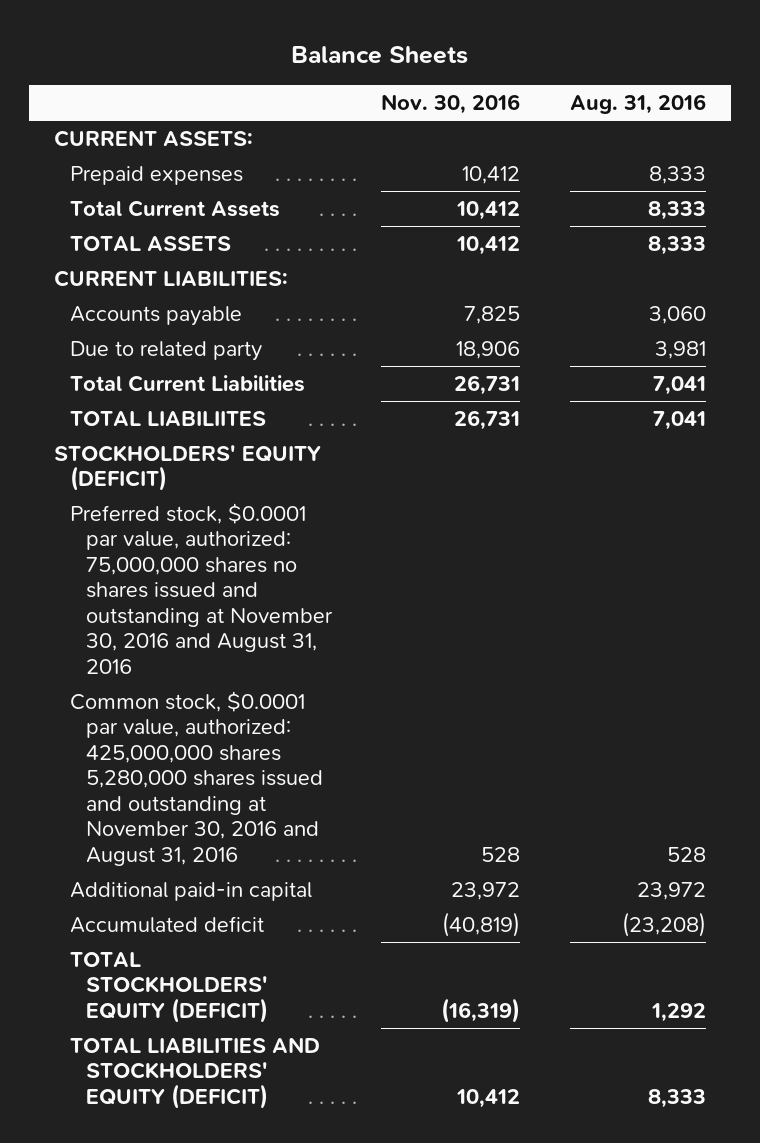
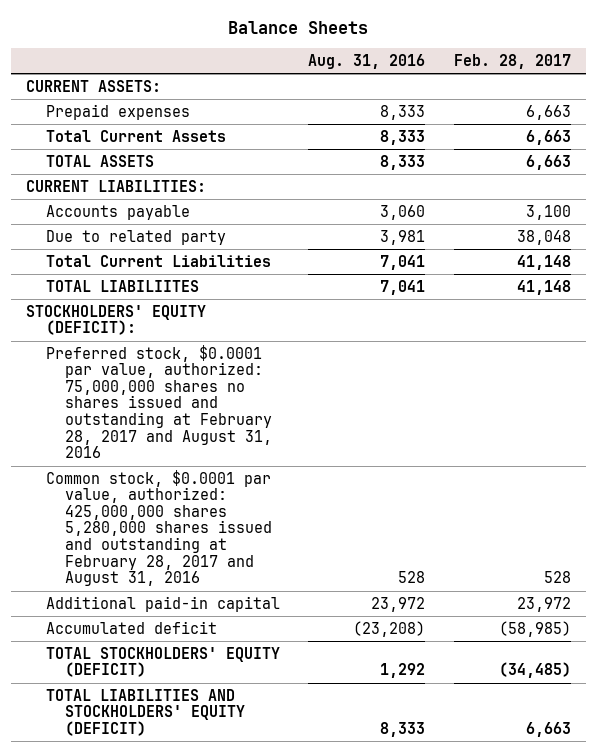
[381,94,521,115] Nov. 30, 2016 -> none
none -> [454,53,572,69] Feb. 28, 2017
[54,444,322,492] STOCKHOLDERS' EQUITY (DEFICIT) -> [25,304,206,336] STOCKHOLDERS' EQUITY (DEFICIT):
[69,502,333,674] Preferred stock, $0.0001 par value, authorized: 75,000,000 shares no shares issued and outstanding at November 30, 2016 and August 31, 2016 -> [45,344,273,459] Preferred stock, $0.0001 par value, authorized: 75,000,000 shares no shares issued and outstanding at February 28, 2017 and August 31, 2016
[69,690,323,866] Common stock, $0.0001 par value, authorized: 425,000,000 shares 5,280,000 shares issued and outstanding at November 30, 2016 and August 31, 2016 -> [45,469,273,587] Common stock, $0.0001 par value, authorized: 425,000,000 shares 5,280,000 shares issued and outstanding at February 28, 2017 and August 31, 2016

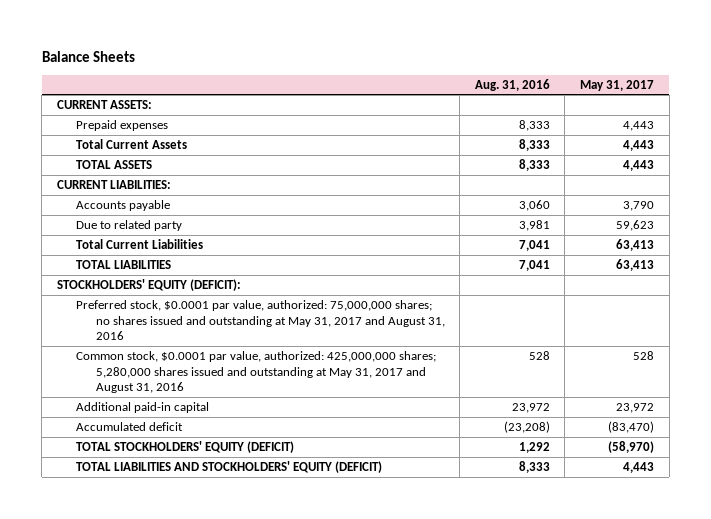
[454,53,572,69] Feb. 28, 2017 -> none
none -> [580,79,655,91] May 31, 2017
[45,279,199,292] TOTAL LIABILIITES -> [76,260,172,270] TOTAL LIABILITIES
[45,344,273,459] Preferred stock, $0.0001 par value, authorized: 75,000,000 shares no shares issued and outstanding at February 28, 2017 and August 31, 2016 -> [76,300,445,341] Preferred stock, $0.0001 par value, authorized: 75,000,000 shares; no shares issued and outstanding at May 31, 2017 and August 31, 2016
[45,469,273,587] Common stock, $0.0001 par value, authorized: 425,000,000 shares 5,280,000 shares issued and outstanding at February 28, 2017 and August 31, 2016 -> [76,351,437,394] Common stock, $0.0001 par value, authorized: 425,000,000 shares; 5,280,000 shares issued and outstanding at May 31, 2017 and August 31, 2016

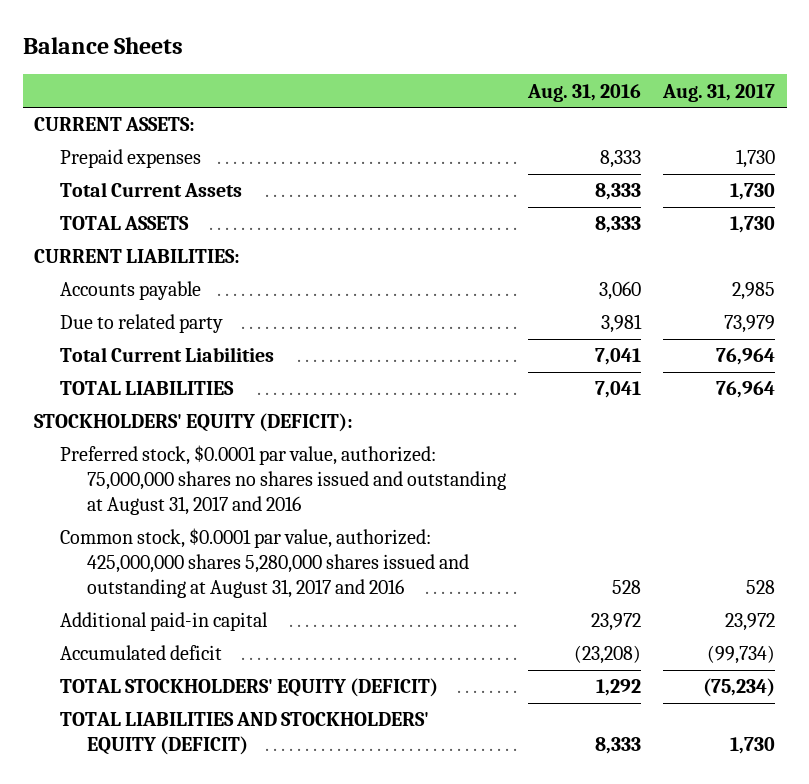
[580,79,655,91] May 31, 2017 -> none
none -> [662,83,776,102] Aug. 31, 2017
[76,300,445,341] Preferred stock, $0.0001 par value, authorized: 75,000,000 shares; no shares issued and outstanding at May 31, 2017 and August 31, 2016 -> [60,445,506,516] Preferred stock, $0.0001 par value, authorized: 75,000,000 shares no shares issued and outstanding at August 31, 2017 and 2016
[76,351,437,394] Common stock, $0.0001 par value, authorized: 425,000,000 shares; 5,280,000 shares issued and outstanding at May 31, 2017 and August 31, 2016 -> [60,528,469,599] Common stock, $0.0001 par value, authorized: 425,000,000 shares 5,280,000 shares issued and outstanding at August 31, 2017 and 2016

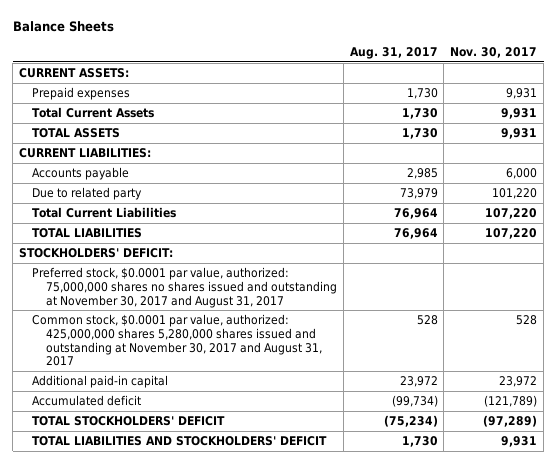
[527,83,642,102] Aug. 31, 2016 -> none
none -> [450,47,538,59] Nov. 30, 2017
[33,413,353,433] STOCKHOLDERS' EQUITY (DEFICIT): -> [19,247,174,258] STOCKHOLDERS' DEFICIT:
[60,445,506,516] Preferred stock, $0.0001 par value, authorized: 75,000,000 shares no shares issued and outstanding at August 31, 2017 and 2016 -> [32,266,337,308] Preferred stock, $0.0001 par value, authorized: 75,000,000 shares no shares issued and outstanding at November 30, 2017 and August 31, 2017
[60,528,469,599] Common stock, $0.0001 par value, authorized: 425,000,000 shares 5,280,000 shares issued and outstanding at August 31, 2017 and 2016 -> [32,313,322,367] Common stock, $0.0001 par value, authorized: 425,000,000 shares 5,280,000 shares issued and outstanding at November 30, 2017 and August 31, 2017
[60,678,439,698] TOTAL STOCKHOLDERS' EQUITY (DEFICIT) -> [32,415,226,426] TOTAL STOCKHOLDERS' DEFICIT
[60,712,430,756] TOTAL LIABILITIES AND STOCKHOLDERS' EQUITY (DEFICIT) -> [32,435,328,446] TOTAL LIABILITIES AND STOCKHOLDERS' DEFICIT

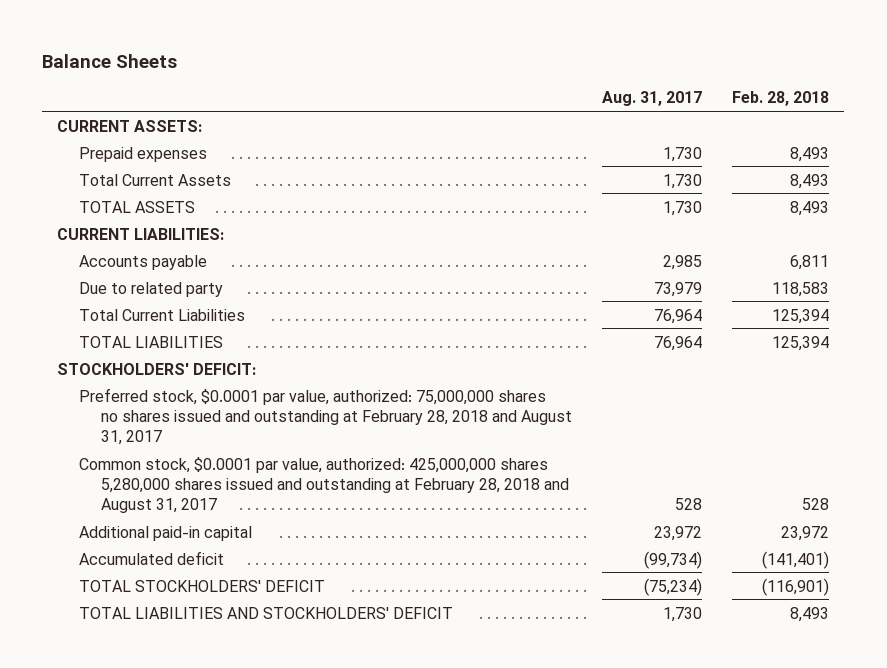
[450,47,538,59] Nov. 30, 2017 -> none
none -> [732,91,830,107] Feb. 28, 2018
[32,266,337,308] Preferred stock, $0.0001 par value, authorized: 75,000,000 shares no shares issued and outstanding at November 30, 2017 and August 31, 2017 -> [79,387,572,445] Preferred stock, $0.0001 par value, authorized: 75,000,000 shares no shares issued and outstanding at February 28, 2018 and August 31, 2017
[32,313,322,367] Common stock, $0.0001 par value, authorized: 425,000,000 shares 5,280,000 shares issued and outstanding at November 30, 2017 and August 31, 2017 -> [79,456,569,513] Common stock, $0.0001 par value, authorized: 425,000,000 shares 5,280,000 shares issued and outstanding at February 28, 2018 and August 31, 2017

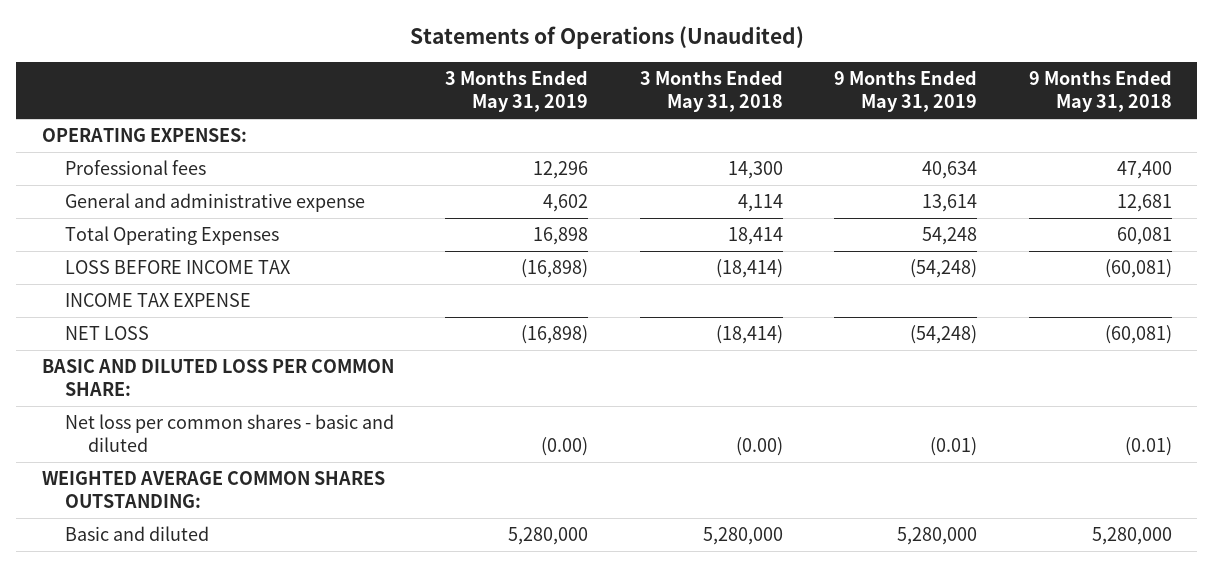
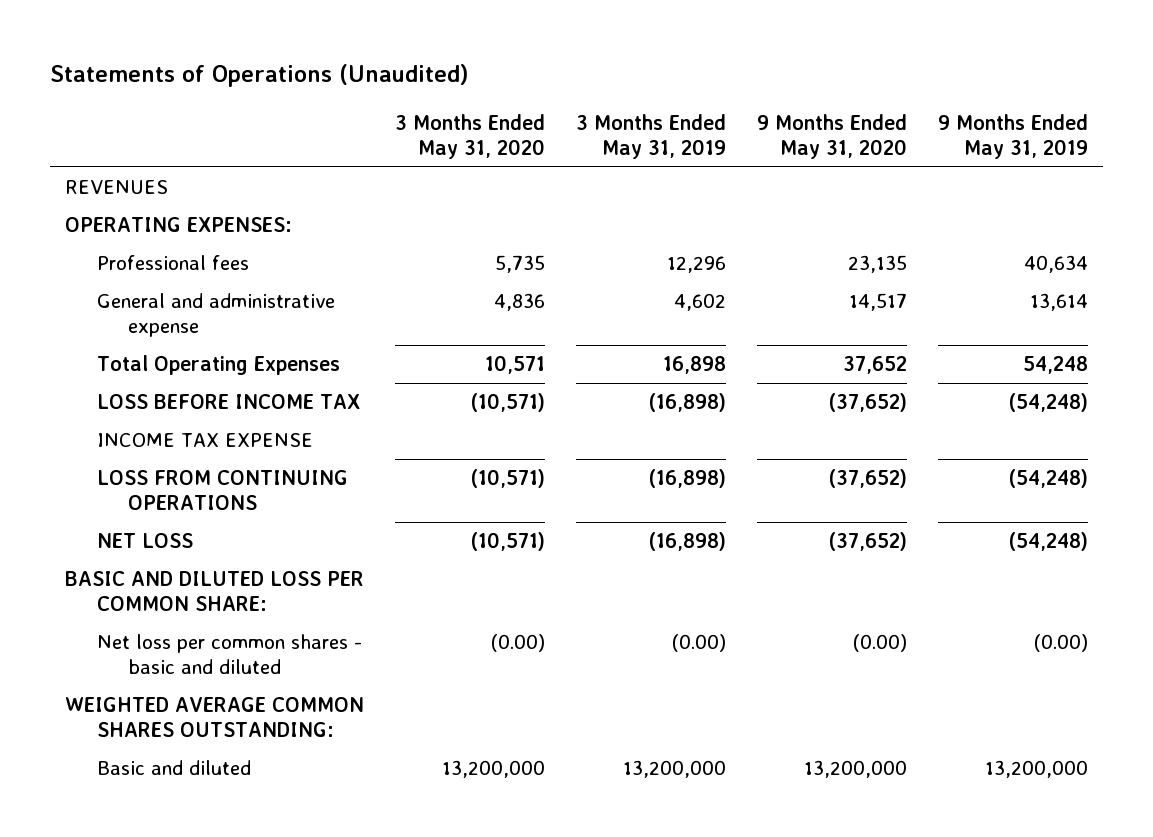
[639,70,783,113] 3 Months Ended May 31, 2018 -> none
[1028,70,1172,113] 9 Months Ended May 31, 2018 -> none
none -> [395,113,546,159] 3 Months Ended May 31, 2020
none -> [756,113,907,159] 9 Months Ended May 31, 2020
none -> [65,180,169,195] REVENUES
none -> [96,470,348,511] LOSS FROM CONTINUING OPERATIONS
[930,436,978,456] (0.01) -> [1033,634,1088,653] (0.00)
[508,527,589,546] 5,280,000 -> [622,760,726,779] 13,200,000
[897,527,978,546] 5,280,000 -> [984,760,1088,779] 13,200,000

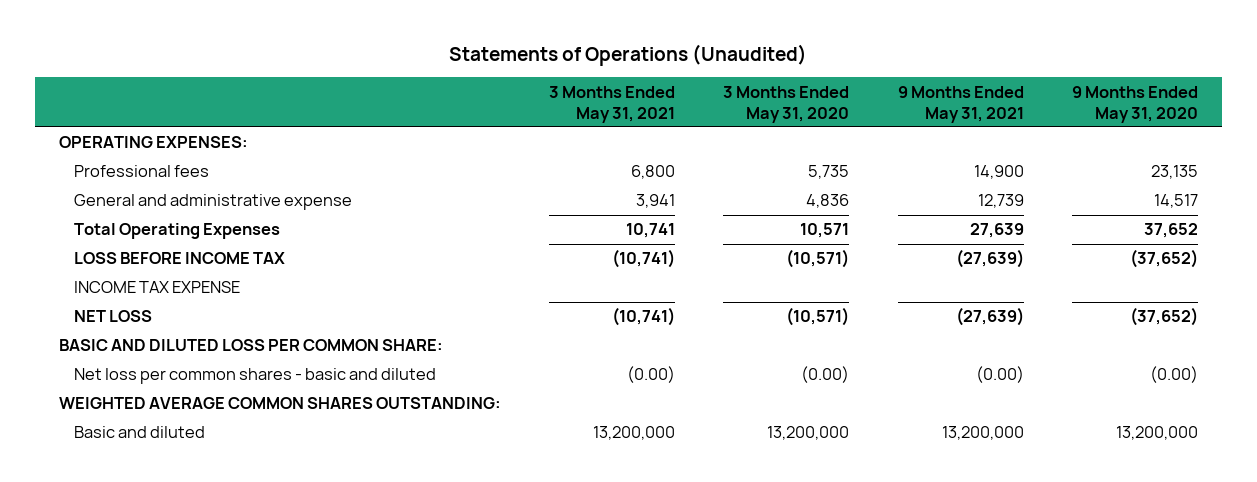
[575,113,726,159] 3 Months Ended May 31, 2019 -> none
[937,113,1088,159] 9 Months Ended May 31, 2019 -> none
none -> [549,85,676,123] 3 Months Ended May 31, 2021
none -> [897,85,1024,123] 9 Months Ended May 31, 2021
[65,180,169,195] REVENUES -> none
[96,470,348,511] LOSS FROM CONTINUING OPERATIONS -> none

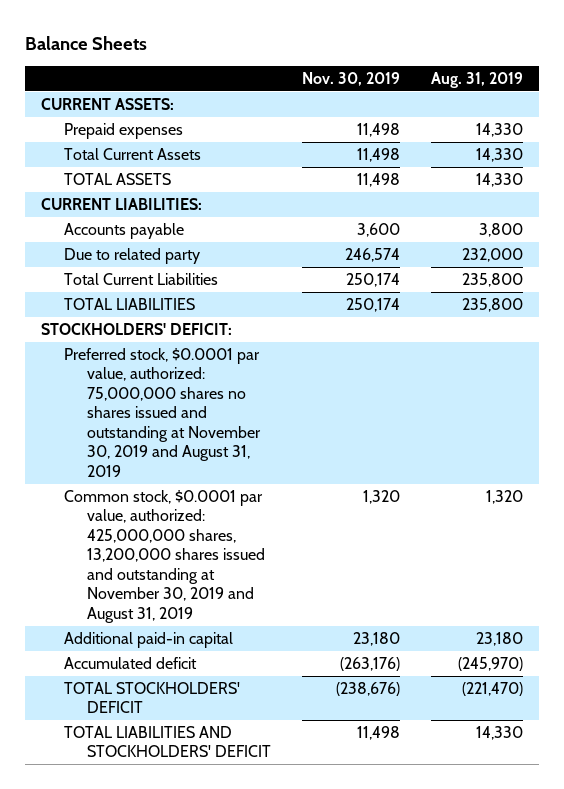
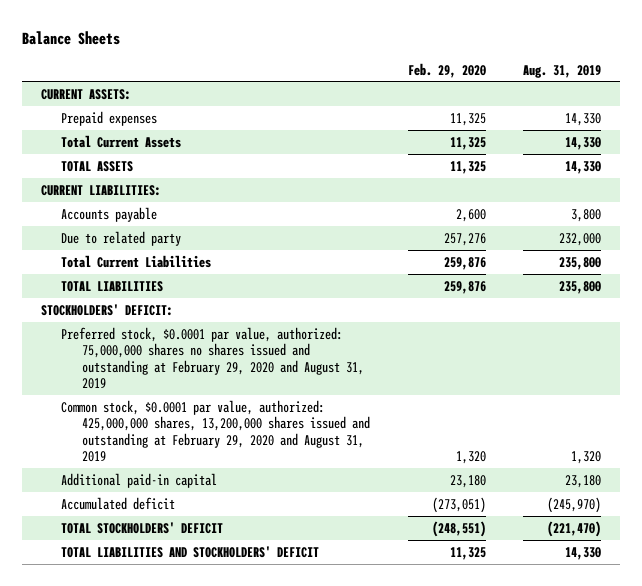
[301,71,400,86] Nov. 30, 2019 -> none
none -> [407,62,486,78] Feb. 29, 2020
[63,347,261,478] Preferred stock, $0.0001 par value, authorized: 75,000,000 shares no shares issued and outstanding at November 30, 2019 and August 31, 2019 -> [61,326,364,390] Preferred stock, $0.0001 par value, authorized: 75,000,000 shares no shares issued and outstanding at February 29, 2020 and August 31, 2019
[63,489,265,624] Common stock, $0.0001 par value, authorized: 425,000,000 shares, 13,200,000 shares issued and outstanding at November 30, 2019 and August 31, 2019 -> [61,399,370,463] Common stock, $0.0001 par value, authorized: 425,000,000 shares, 13,200,000 shares issued and outstanding at February 29, 2020 and August 31, 2019

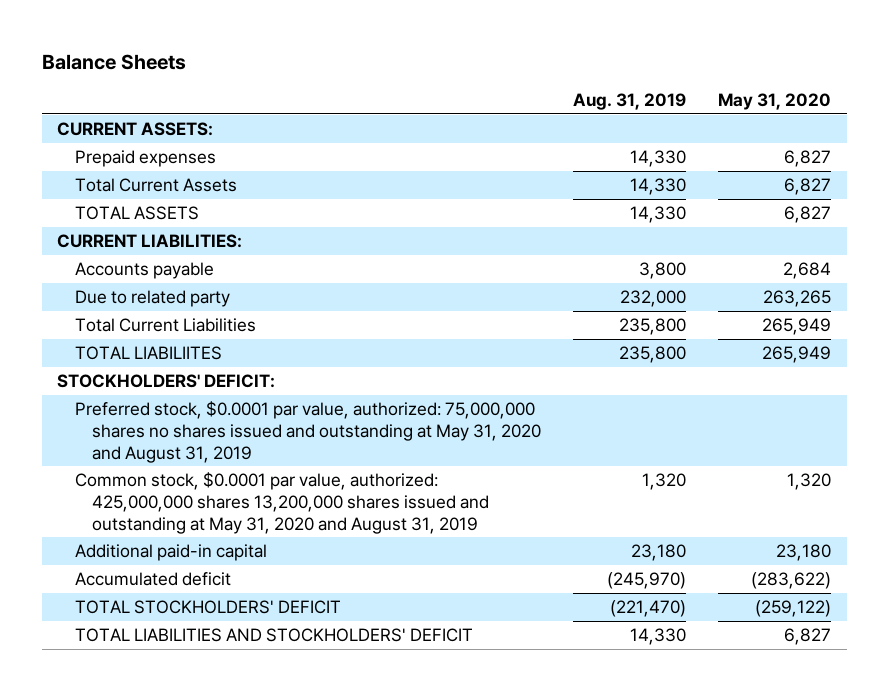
[407,62,486,78] Feb. 29, 2020 -> none
none -> [717,93,831,111] May 31, 2020
[61,280,164,292] TOTAL LIABILITIES -> [74,346,222,361] TOTAL LIABILIITES
[61,326,364,390] Preferred stock, $0.0001 par value, authorized: 75,000,000 shares no shares issued and outstanding at February 29, 2020 and August 31, 2019 -> [74,401,542,463] Preferred stock, $0.0001 par value, authorized: 75,000,000 shares no shares issued and outstanding at May 31, 2020 and August 31, 2019
[61,399,370,463] Common stock, $0.0001 par value, authorized: 425,000,000 shares, 13,200,000 shares issued and outstanding at February 29, 2020 and August 31, 2019 -> [74,472,490,534] Common stock, $0.0001 par value, authorized: 425,000,000 shares 13,200,000 shares issued and outstanding at May 31, 2020 and August 31, 2019

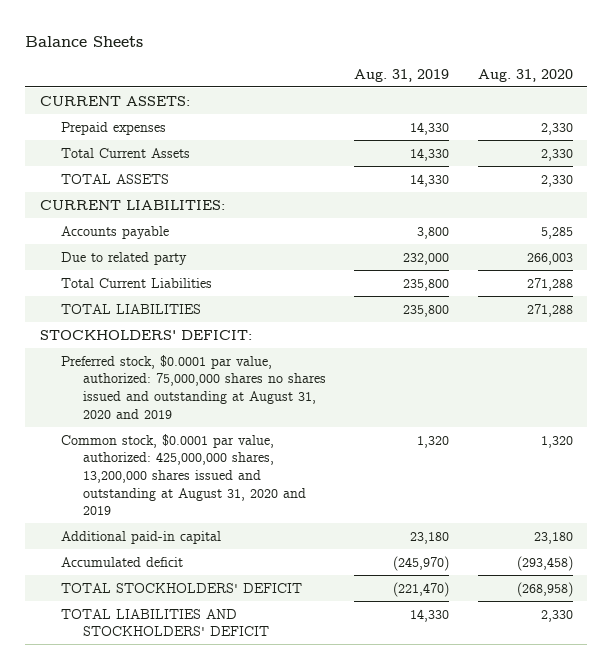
[717,93,831,111] May 31, 2020 -> none
none -> [477,68,573,82] Aug. 31, 2020
[74,346,222,361] TOTAL LIABILIITES -> [61,303,202,314] TOTAL LIABILITIES
[74,401,542,463] Preferred stock, $0.0001 par value, authorized: 75,000,000 shares no shares issued and outstanding at May 31, 2020 and August 31, 2019 -> [61,354,326,419] Preferred stock, $0.0001 par value, authorized: 75,000,000 shares no shares issued and outstanding at August 31, 2020 and 2019
[74,472,490,534] Common stock, $0.0001 par value, authorized: 425,000,000 shares 13,200,000 shares issued and outstanding at May 31, 2020 and August 31, 2019 -> [61,433,306,516] Common stock, $0.0001 par value, authorized: 425,000,000 shares, 13,200,000 shares issued and outstanding at August 31, 2020 and 2019

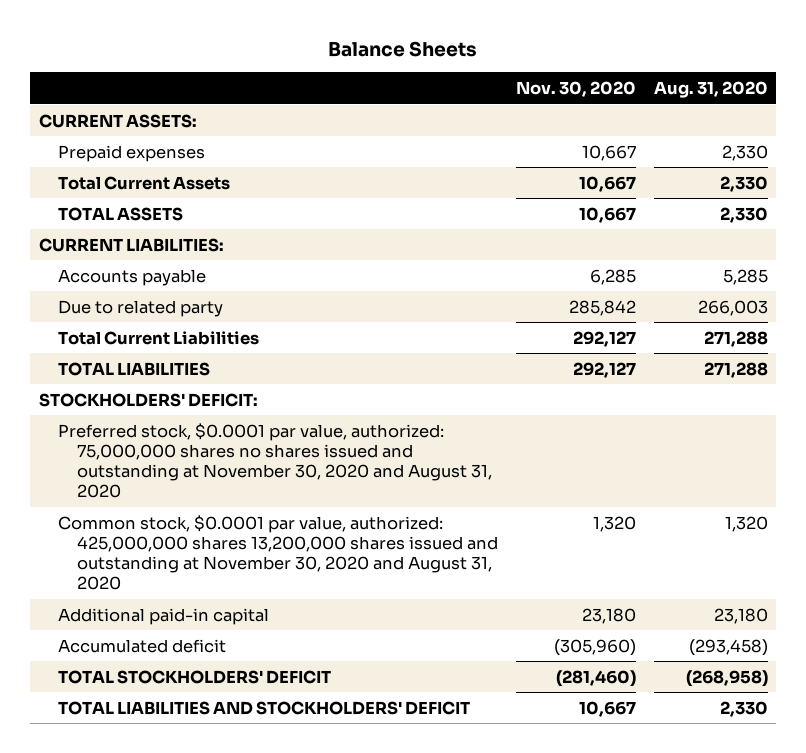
[354,68,450,82] Aug. 31, 2019 -> none
none -> [516,80,637,97] Nov. 30, 2020
[61,354,326,419] Preferred stock, $0.0001 par value, authorized: 75,000,000 shares no shares issued and outstanding at August 31, 2020 and 2019 -> [58,422,493,499] Preferred stock, $0.0001 par value, authorized: 75,000,000 shares no shares issued and outstanding at November 30, 2020 and August 31, 2020
[61,433,306,516] Common stock, $0.0001 par value, authorized: 425,000,000 shares, 13,200,000 shares issued and outstanding at August 31, 2020 and 2019 -> [58,514,499,591] Common stock, $0.0001 par value, authorized: 425,000,000 shares 13,200,000 shares issued and outstanding at November 30, 2020 and August 31, 2020

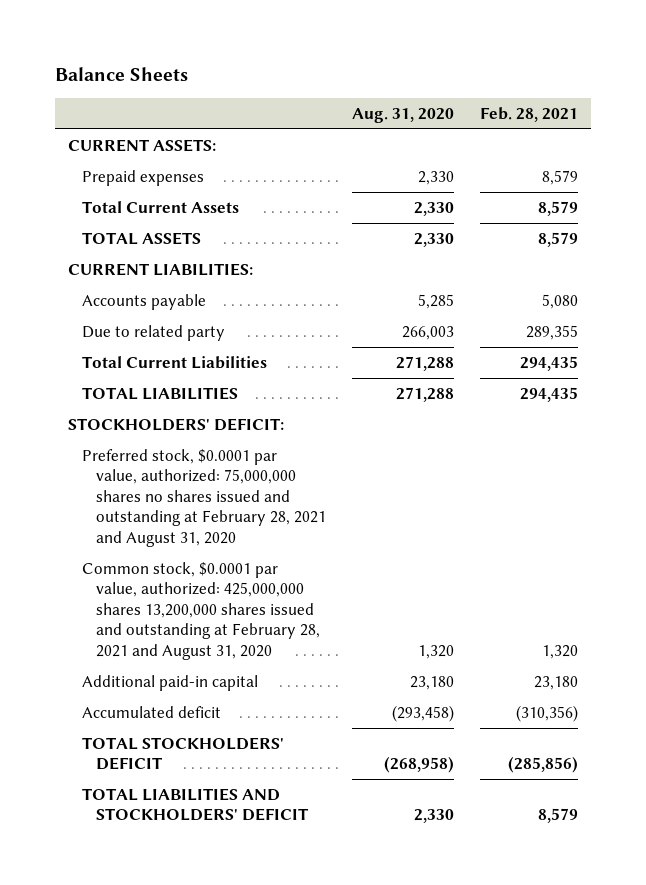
[516,80,637,97] Nov. 30, 2020 -> none
none -> [479,107,578,123] Feb. 28, 2021
[58,422,493,499] Preferred stock, $0.0001 par value, authorized: 75,000,000 shares no shares issued and outstanding at November 30, 2020 and August 31, 2020 -> [82,448,327,547] Preferred stock, $0.0001 par value, authorized: 75,000,000 shares no shares issued and outstanding at February 28, 2021 and August 31, 2020
[58,514,499,591] Common stock, $0.0001 par value, authorized: 425,000,000 shares 13,200,000 shares issued and outstanding at November 30, 2020 and August 31, 2020 -> [82,561,321,660] Common stock, $0.0001 par value, authorized: 425,000,000 shares 13,200,000 shares issued and outstanding at February 28, 2021 and August 31, 2020

